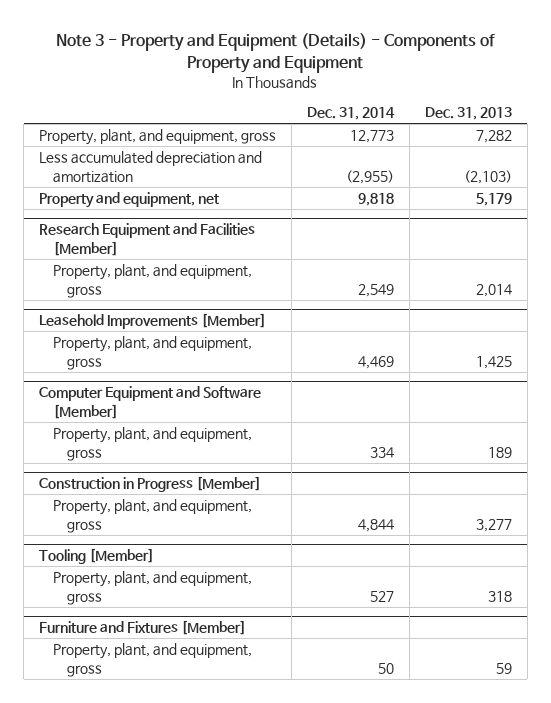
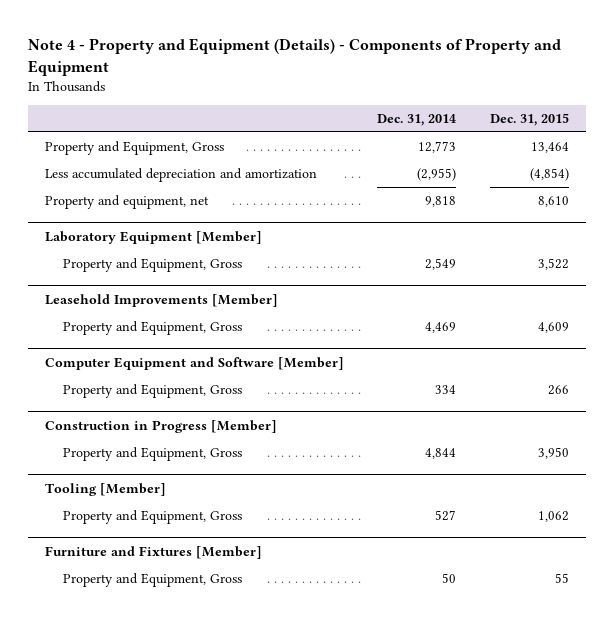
[56,32,496,73] Note 3 - Property and Equipment (Details) - Components of Property and Equipment -> [28,37,562,76] Note 4 - Property and Equipment (Details) - Components of Property and Equipment
[424,107,512,121] Dec. 31, 2013 -> none
none -> [489,112,569,126] Dec. 31, 2015
[39,129,277,146] Property, plant, and equipment, gross -> [44,141,224,156] Property and Equipment, Gross
[39,223,256,256] Research Equipment and Facilities [Member] -> none
none -> [44,231,262,245] Laboratory Equipment [Member]
[53,264,253,298] Property, plant, and equipment, gross -> [62,258,242,273] Property and Equipment, Gross
[53,336,253,370] Property, plant, and equipment, gross -> [62,321,242,336] Property and Equipment, Gross
[53,427,253,461] Property, plant, and equipment, gross -> [62,384,242,399] Property and Equipment, Gross
[53,499,253,533] Property, plant, and equipment, gross -> [62,447,242,462] Property and Equipment, Gross
[53,571,253,605] Property, plant, and equipment, gross -> [62,510,242,525] Property and Equipment, Gross
[53,643,253,677] Property, plant, and equipment, gross -> [62,573,242,588] Property and Equipment, Gross

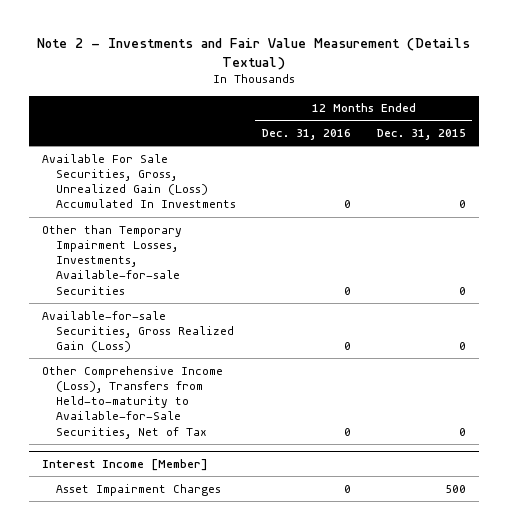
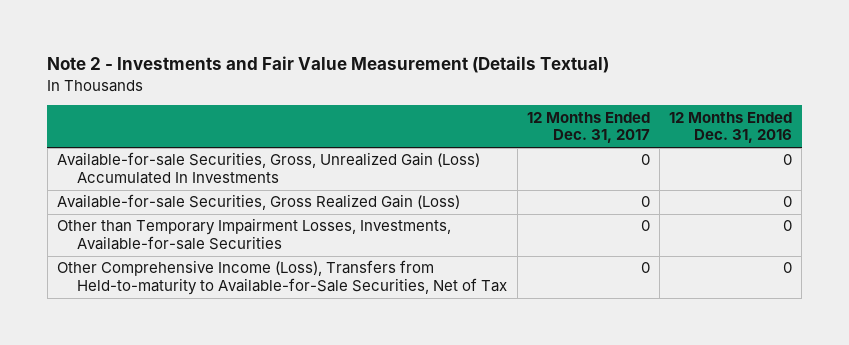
[376,128,466,140] Dec. 31, 2015 -> none
none -> [526,111,650,144] 12 Months Ended Dec. 31, 2017
[42,153,236,209] Available For Sale Securities, Gross, Unrealized Gain (Loss) Accumulated In Investments -> [56,152,480,185] Available-for-sale Securities, Gross, Unrealized Gain (Loss) Accumulated In Investments
[42,224,183,295] Other than Temporary Impairment Losses, Investments, Available-for-sale Securities -> [56,218,451,251] Other than Temporary Impairment Losses, Investments, Available-for-sale Securities
[42,459,209,472] Interest Income [Member] -> none
[55,483,221,496] Asset Impairment Charges -> none

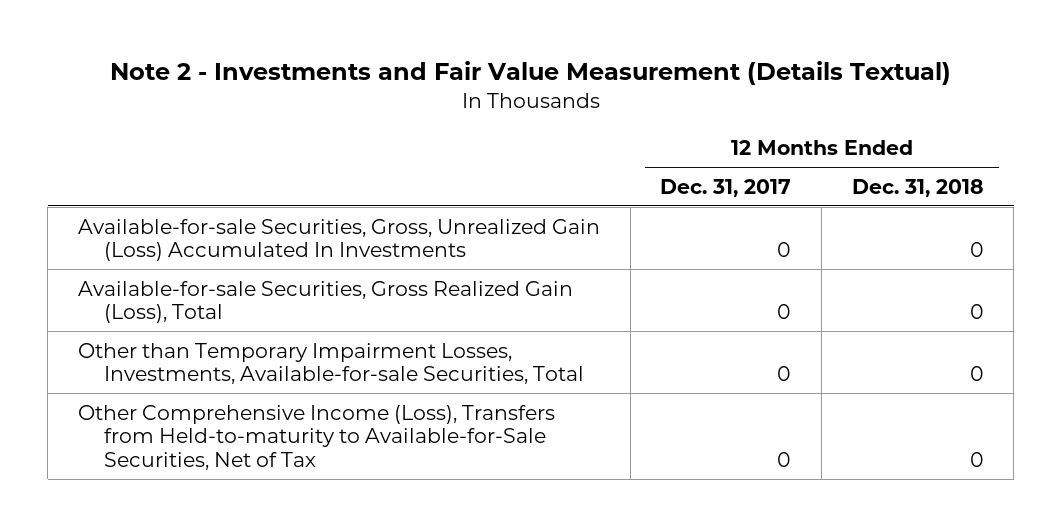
[668,111,792,144] 12 Months Ended Dec. 31, 2016 -> none
none -> [851,178,984,197] Dec. 31, 2018
[56,194,460,211] Available-for-sale Securities, Gross Realized Gain (Loss) -> [78,280,574,324] Available-for-sale Securities, Gross Realized Gain (Loss), Total
[56,218,451,251] Other than Temporary Impairment Losses, Investments, Available-for-sale Securities -> [78,342,584,385] Other than Temporary Impairment Losses, Investments, Available-for-sale Securities, Total

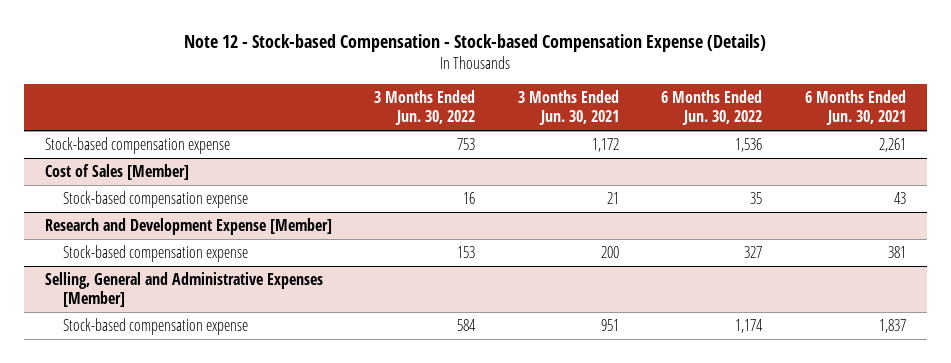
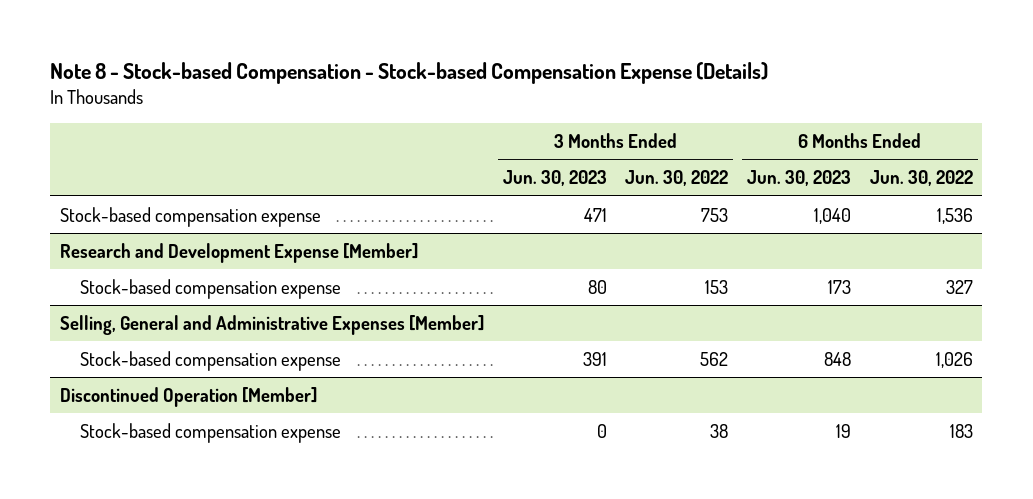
[184,33,767,52] Note 12 - Stock-based Compensation - Stock-based Compensation Expense (Details) -> [50,62,769,85] Note 8 - Stock-based Compensation - Stock-based Compensation Expense (Details)
[517,90,619,126] 3 Months Ended Jun. 30, 2021 -> none
[804,90,906,126] 6 Months Ended Jun. 30, 2021 -> none
none -> [502,170,607,187] Jun. 30, 2023
none -> [747,170,852,187] Jun. 30, 2023
[44,164,189,181] Cost of Sales [Member] -> none
[62,191,248,209] Stock-based compensation expense -> none
[457,319,477,332] 584 -> [700,352,729,367] 562
[735,319,764,334] 1,174 -> [935,352,973,369] 1,026
none -> [59,387,317,408] Discontinued Operation [Member]
none -> [80,423,342,444] Stock-based compensation expense

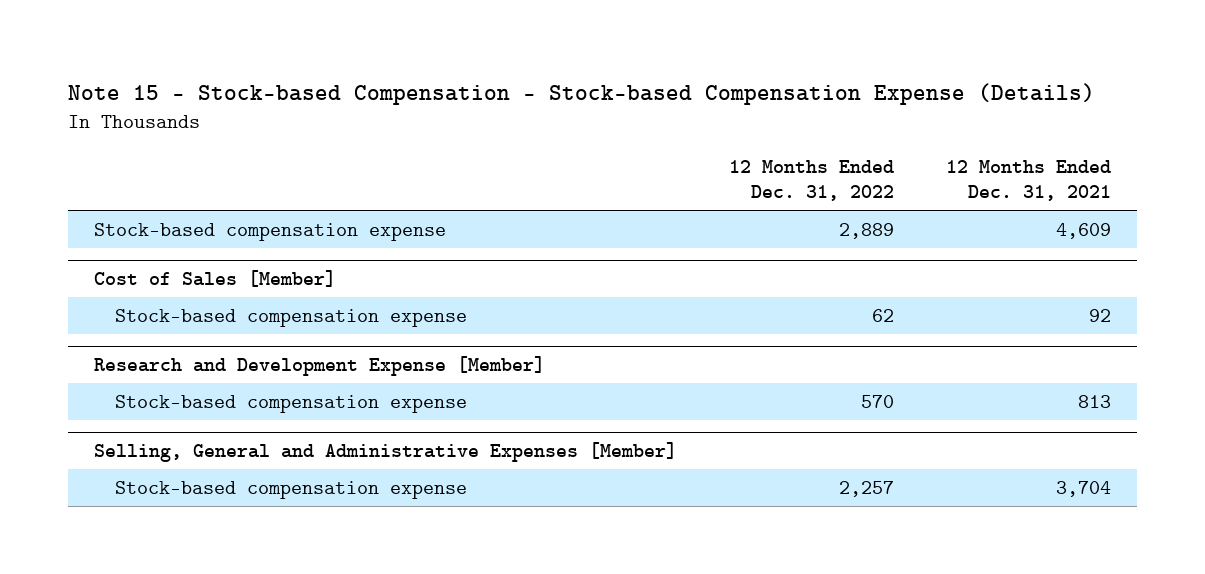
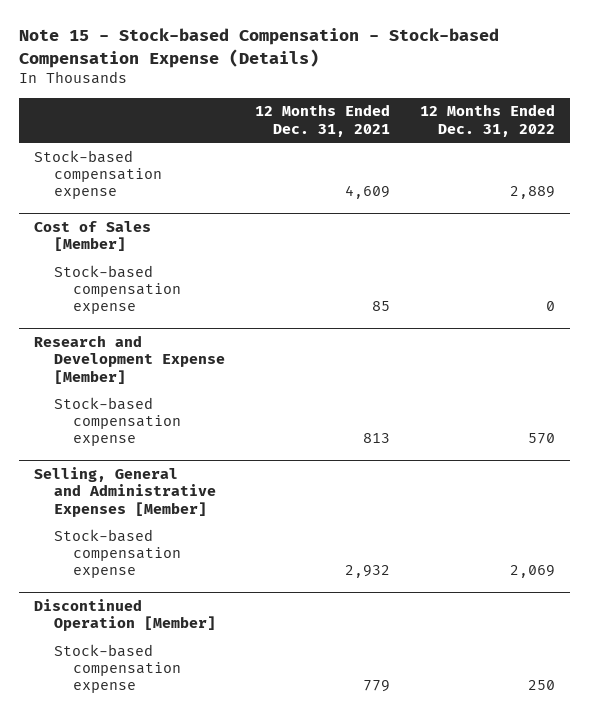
[871,308,894,322] 62 -> [546,301,556,312] 0
[1088,308,1111,322] 92 -> [371,301,390,312] 85
[838,480,894,497] 2,257 -> [510,565,556,579] 2,069
[1055,480,1111,497] 3,704 -> [344,565,390,579] 2,932
none -> [33,599,216,632] Discontinued Operation [Member]
none -> [53,643,182,694] Stock-based compensation expense

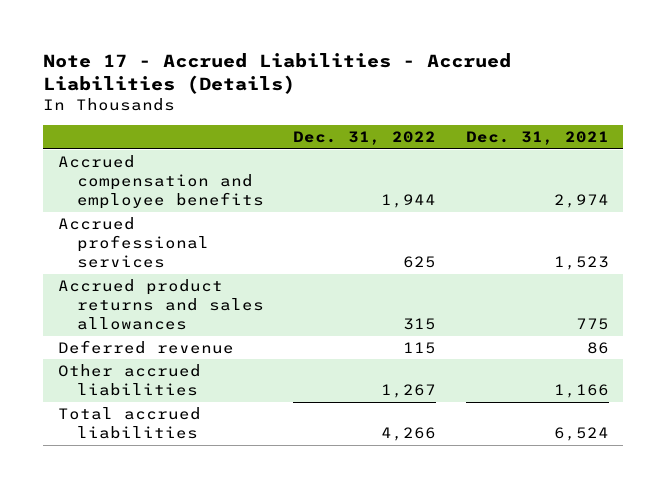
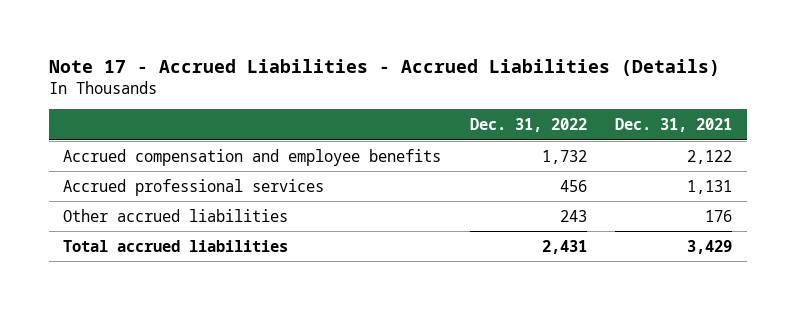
[57,278,264,331] Accrued product returns and sales allowances -> none
[57,339,234,354] Deferred revenue -> none
[381,194,437,209] 1,944 -> [541,149,587,164] 1,732
[553,194,609,209] 2,974 -> [687,149,733,164] 2,122
[403,256,437,269] 625 -> [559,179,587,192] 456
[553,256,609,271] 1,523 -> [687,179,733,194] 1,131
[381,384,437,399] 1,267 -> [559,209,587,222] 243
[553,384,609,399] 1,166 -> [705,209,733,222] 176
[381,427,437,442] 4,266 -> [541,239,587,254] 2,431
[553,427,609,442] 6,524 -> [687,239,733,254] 3,429

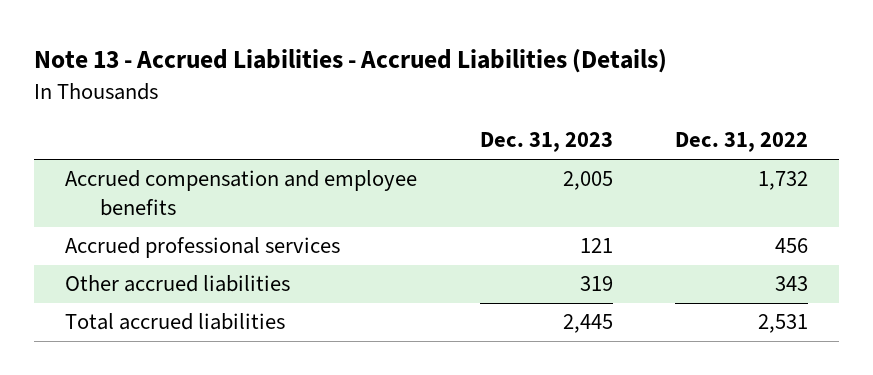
[48,58,720,76] Note 17 - Accrued Liabilities - Accrued Liabilities (Details) -> [33,49,667,74] Note 13 - Accrued Liabilities - Accrued Liabilities (Details)
[615,118,733,133] Dec. 31, 2021 -> none
none -> [479,132,613,153] Dec. 31, 2023
[559,209,587,222] 243 -> [775,276,809,292] 343
[541,239,587,254] 2,431 -> [758,314,809,334] 2,531

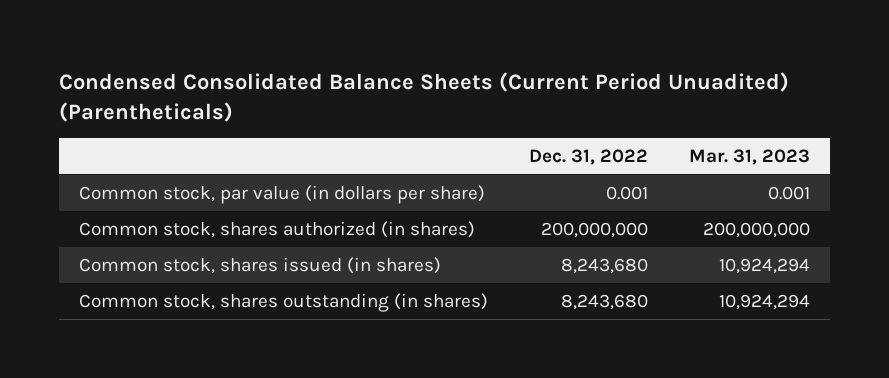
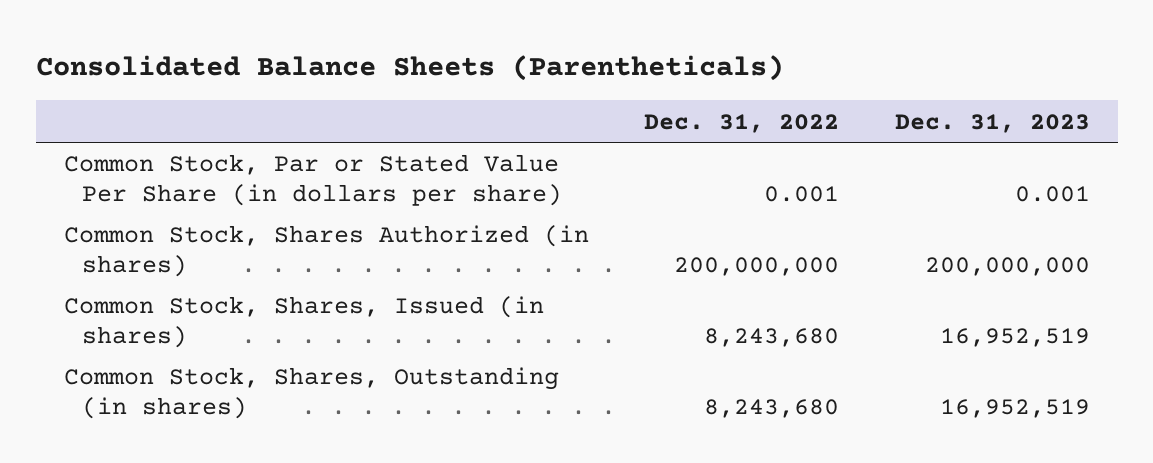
[59,71,790,122] Condensed Consolidated Balance Sheets (Current Period Unuadited) (Parentheticals) -> [35,55,784,82] Consolidated Balance Sheets (Parentheticals)
[688,148,810,165] Mar. 31, 2023 -> none
none -> [894,113,1090,133] Dec. 31, 2023
[79,184,486,204] Common stock, par value (in dollars per share) -> [63,154,562,206] Common Stock, Par or Stated Value Per Share (in dollars per share)
[79,220,476,238] Common stock, shares authorized (in shares) -> [63,225,589,277] Common Stock, Shares Authorized (in shares)
[79,256,442,274] Common stock, shares issued (in shares) -> [63,296,544,348] Common Stock, Shares, Issued (in shares)
[79,292,489,312] Common stock, shares outstanding (in shares) -> [63,367,559,419] Common Stock, Shares, Outstanding (in shares)

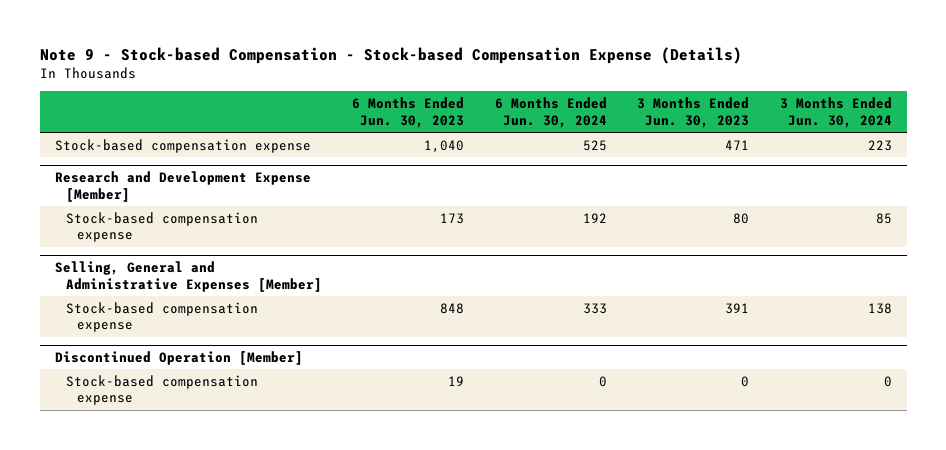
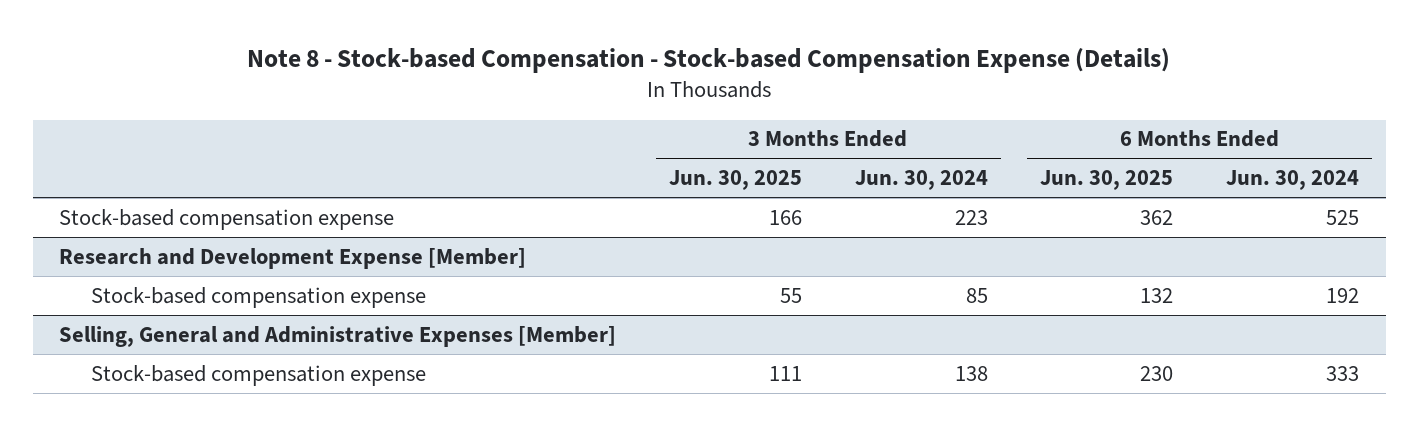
[39,47,742,65] Note 9 - Stock-based Compensation - Stock-based Compensation Expense (Details) -> [247,48,1171,74] Note 8 - Stock-based Compensation - Stock-based Compensation Expense (Details)
[352,97,465,128] 6 Months Ended Jun. 30, 2023 -> none
[637,97,750,128] 3 Months Ended Jun. 30, 2023 -> none
none -> [668,170,802,191] Jun. 30, 2025
none -> [1040,170,1174,191] Jun. 30, 2025
[54,351,303,366] Discontinued Operation [Member] -> none
[65,374,258,406] Stock-based compensation expense -> none

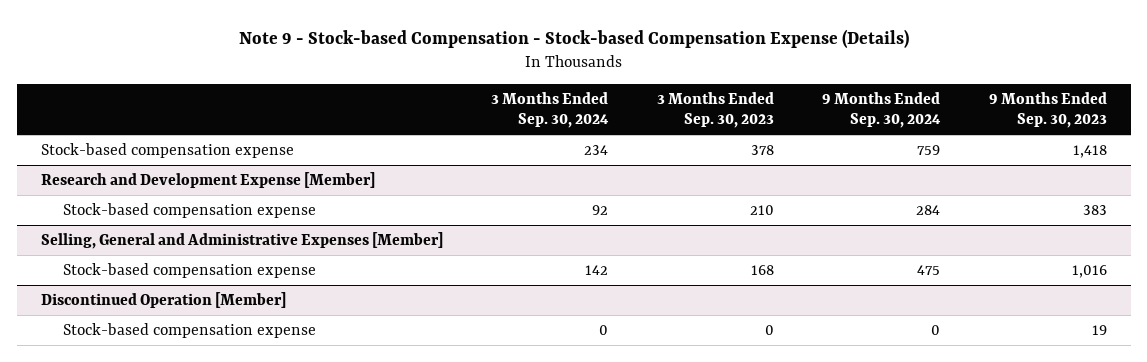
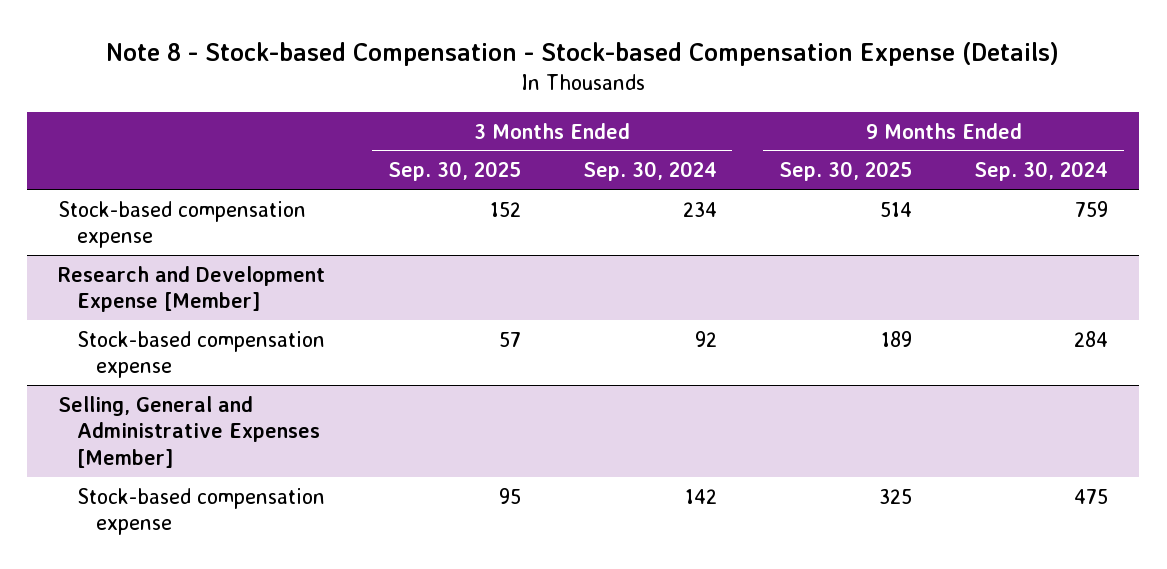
[238,28,909,48] Note 9 - Stock-based Compensation - Stock-based Compensation Expense (Details) -> [106,42,1060,67] Note 8 - Stock-based Compensation - Stock-based Compensation Expense (Details)
[656,92,774,129] 3 Months Ended Sep. 30, 2023 -> none
[988,92,1107,129] 9 Months Ended Sep. 30, 2023 -> none
none -> [387,161,521,182] Sep. 30, 2025
none -> [778,161,912,182] Sep. 30, 2025
[40,291,286,308] Discontinued Operation [Member] -> none
[63,322,317,338] Stock-based compensation expense -> none

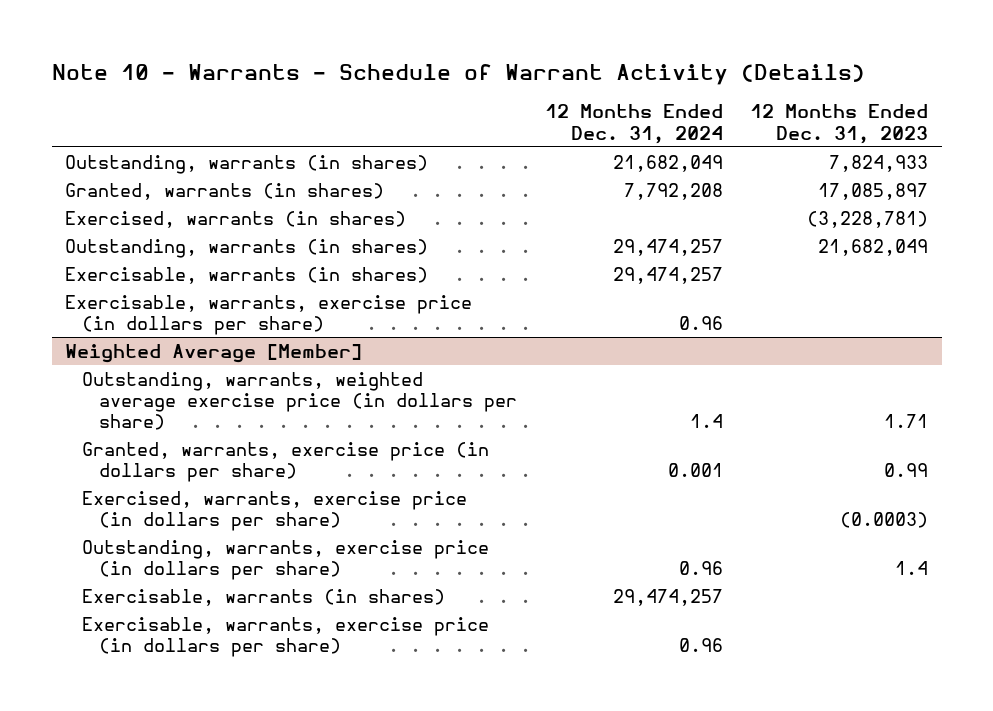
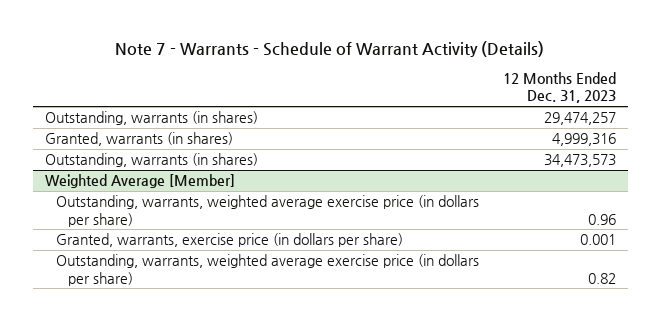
[51,63,865,85] Note 10 - Warrants - Schedule of Warrant Activity (Details) -> [115,40,545,57] Note 7 - Warrants - Schedule of Warrant Activity (Details)
[544,104,723,144] 12 Months Ended Dec. 31, 2024 -> none
[65,210,407,228] Exercised, warrants (in shares) -> none
[65,266,429,284] Exercisable, warrants (in shares) -> none
[65,294,473,336] Exercisable, warrants, exercise price (in dollars per share) -> none
[829,154,929,172] 7,824,933 -> [544,112,617,126] 29,474,257
[818,182,929,200] 17,085,897 -> [552,133,617,147] 4,999,316
[818,238,929,256] 21,682,049 -> [544,154,617,168] 34,473,573
[82,490,468,532] Exercised, warrants, exercise price (in dollars per share) -> none
[82,588,446,606] Exercisable, warrants (in shares) -> none
[82,616,490,658] Exercisable, warrants, exercise price (in dollars per share) -> none
[884,414,929,429] 1.71 -> [588,213,617,225] 0.96
[884,463,929,478] 0.99 -> [580,234,617,246] 0.001
[82,539,490,581] Outstanding, warrants, exercise price (in dollars per share) -> [56,254,480,286] Outstanding, warrants, weighted average exercise price (in dollars per share)
[895,561,929,576] 1.4 -> [588,272,617,284] 0.82

